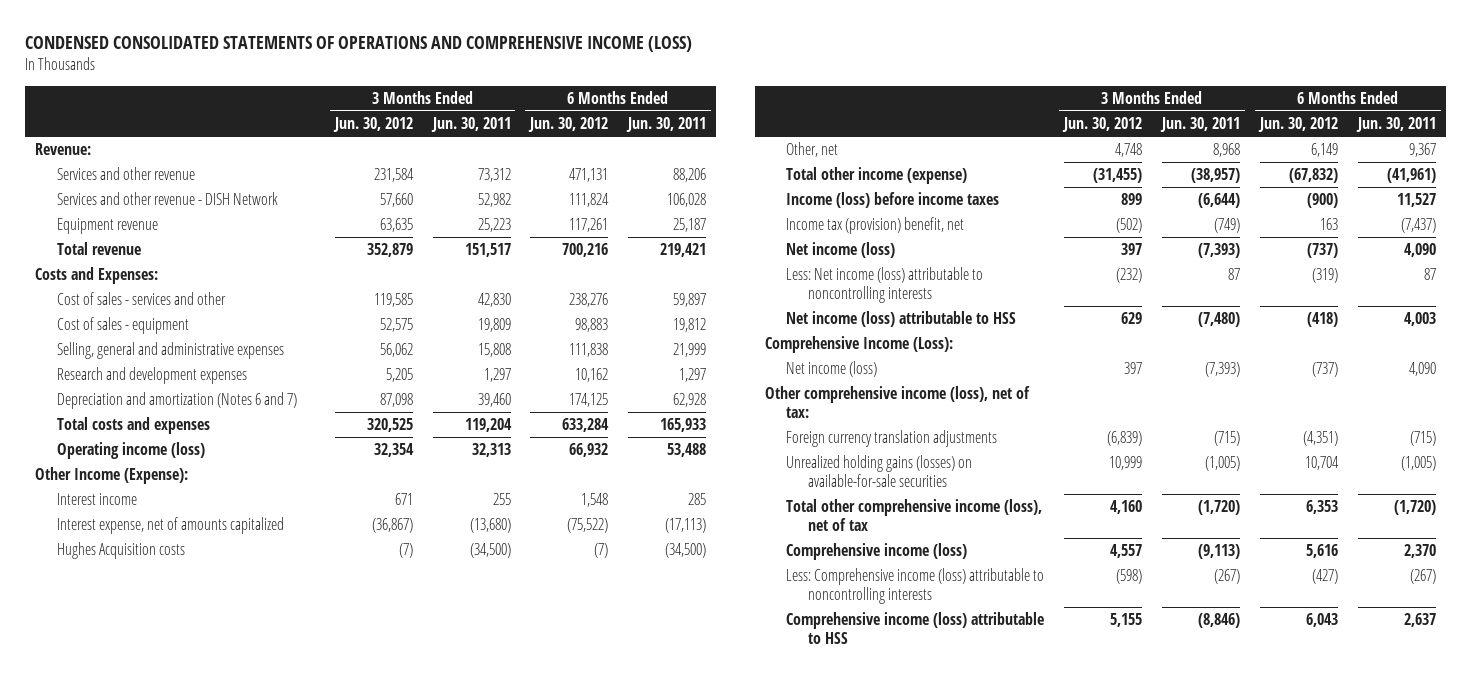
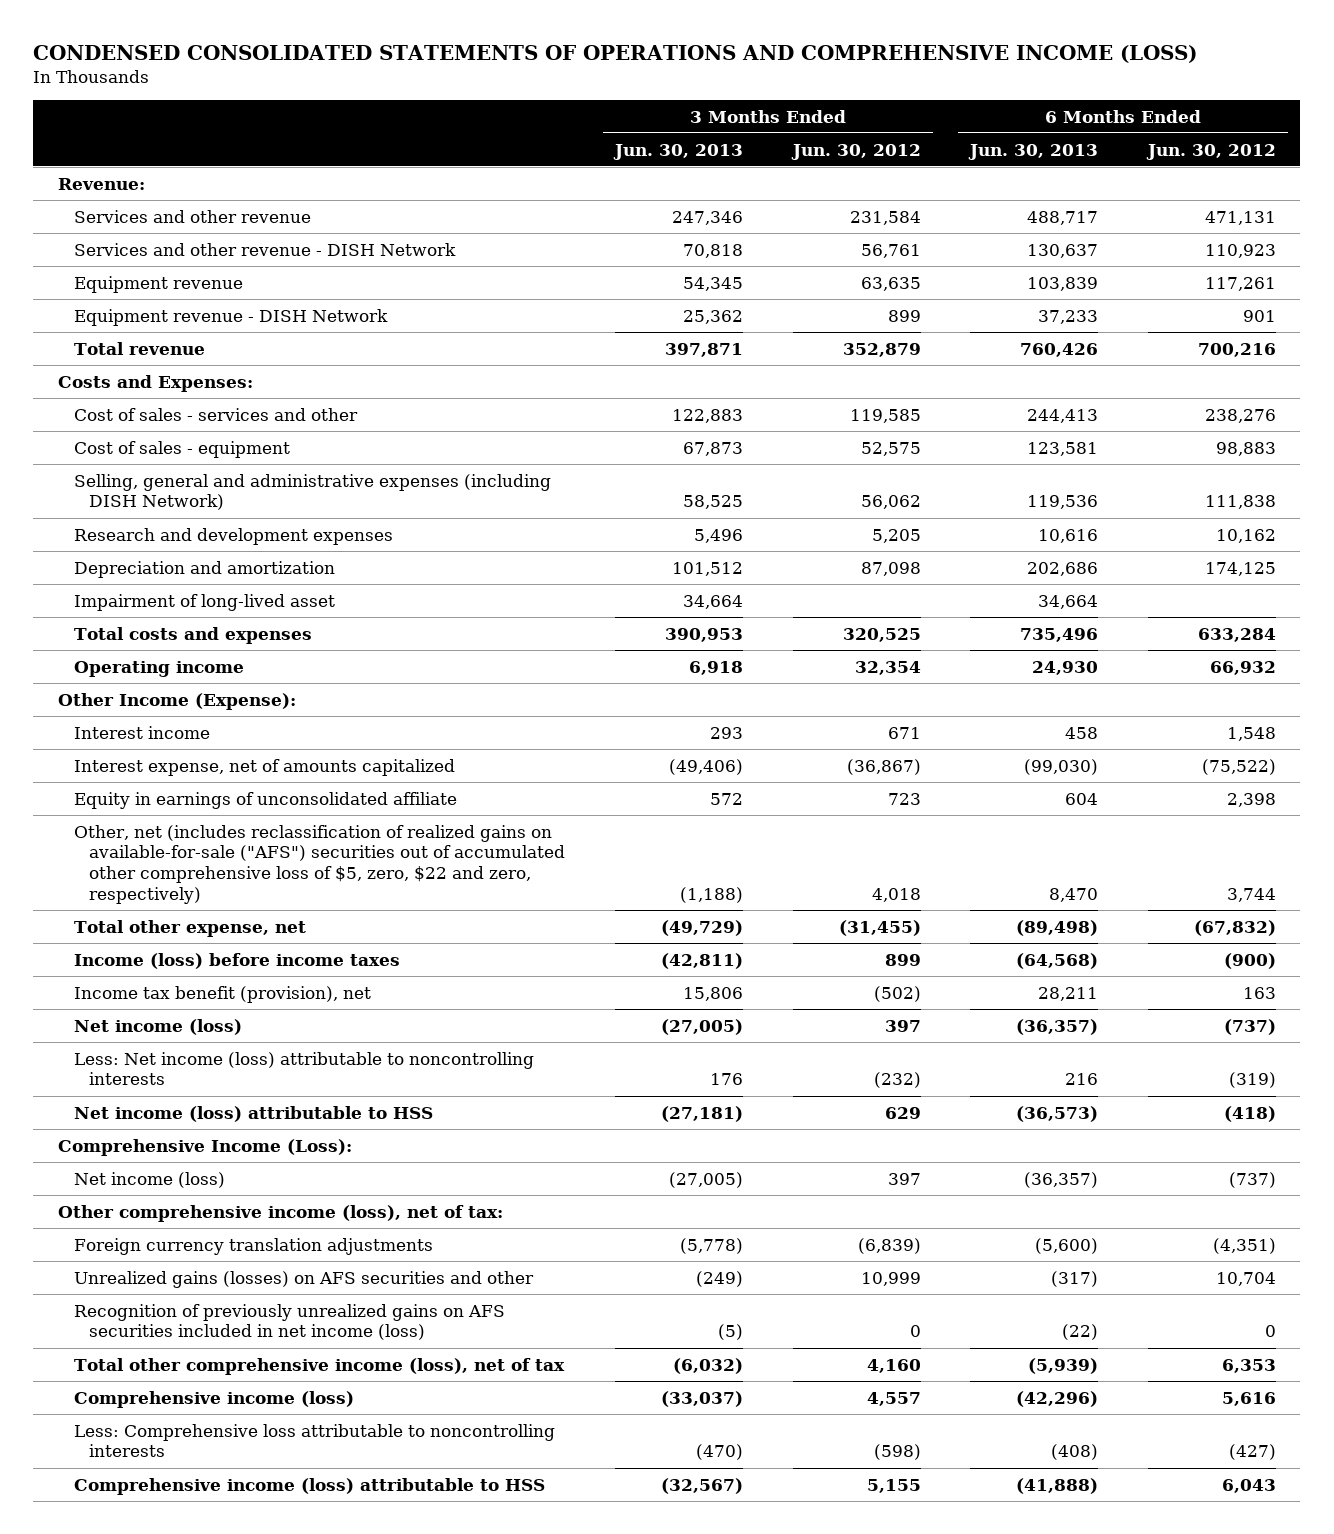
[430,117,511,133] Jun. 30, 2011 -> none
[626,117,707,133] Jun. 30, 2011 -> none
none -> [613,143,744,160] Jun. 30, 2013
none -> [968,143,1099,160] Jun. 30, 2013
[379,193,413,208] 57,660 -> [860,243,921,258] 56,761
[569,193,610,208] 111,824 -> [1204,243,1276,258] 110,923
none -> [73,308,388,326] Equipment revenue - DISH Network
[56,342,284,360] Selling, general and administrative expenses -> [73,473,551,511] Selling, general and administrative expenses (including DISH Network)
[56,392,297,410] Depreciation and amortization (Notes 6 and 7) -> [73,560,335,578] Depreciation and amortization
none -> [73,593,335,611] Impairment of long-lived asset
[56,442,205,460] Operating income (loss) -> [73,660,244,677] Operating income
[56,542,185,560] Hughes Acquisition costs -> none
[786,142,839,158] Other, net -> none
none -> [73,791,457,809] Equity in earnings of unconsolidated affiliate
none -> [73,824,566,904] Other, net (includes reclassification of realized gains on available-for-sale ("AFS") securities out of accumulated other comprehensive loss of $5, zero, $22 and zero, respectively)
[786,167,968,185] Total other income (expense) -> [73,919,306,937] Total other expense, net
[786,217,965,235] Income tax (provision) benefit, net -> [73,985,371,1003] Income tax benefit (provision), net
[786,455,973,487] Unrealized holding gains (losses) on available-for-sale securities -> [73,1270,534,1288] Unrealized gains (losses) on AFS securities and other
none -> [73,1303,505,1341] Recognition of previously unrealized gains on AFS securities included in net income (loss)
[786,568,1045,604] Less: Comprehensive income (loss) attributable to noncontrolling interests -> [73,1423,555,1458] Less: Comprehensive loss attributable to noncontrolling interests

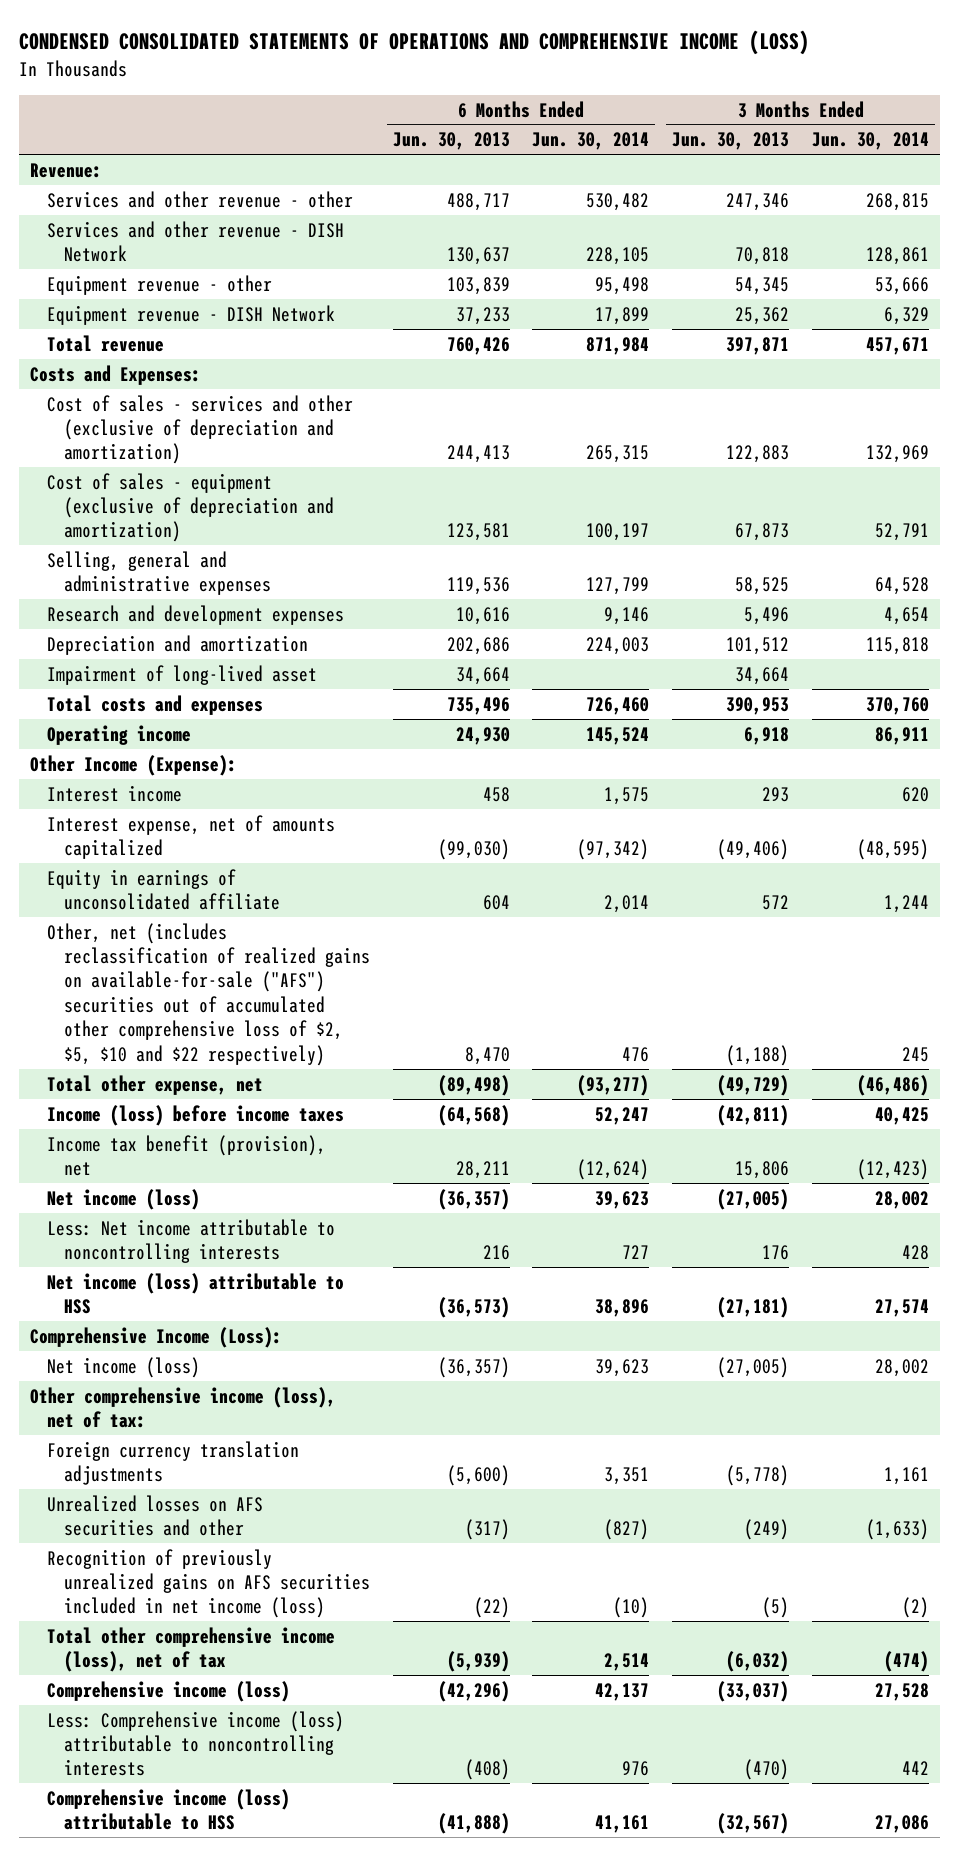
[790,143,921,160] Jun. 30, 2012 -> none
[1145,143,1276,160] Jun. 30, 2012 -> none
none -> [532,132,650,151] Jun. 30, 2014
none -> [811,132,929,151] Jun. 30, 2014
[73,209,311,223] Services and other revenue -> [47,190,354,208] Services and other revenue - other
[73,275,243,293] Equipment revenue -> [47,274,273,295] Equipment revenue - other
[73,407,358,421] Cost of sales - services and other -> [47,394,354,465] Cost of sales - services and other (exclusive of depreciation and amortization)
[73,440,290,458] Cost of sales - equipment -> [47,472,334,543] Cost of sales - equipment (exclusive of depreciation and amortization)
[73,473,551,511] Selling, general and administrative expenses (including DISH Network) -> [47,550,271,596] Selling, general and administrative expenses
[73,824,566,904] Other, net (includes reclassification of realized gains on available-for-sale ("AFS") securities out of accumulated other comprehensive loss of $5, zero, $22 and zero, respectively) -> [47,922,370,1066] Other, net (includes reclassification of realized gains on available-for-sale ("AFS") securities out of accumulated other comprehensive loss of $2, $5, $10 and $22 respectively)
[73,1051,534,1086] Less: Net income (loss) attributable to noncontrolling interests -> [47,1218,336,1264] Less: Net income attributable to noncontrolling interests
[73,1270,534,1288] Unrealized gains (losses) on AFS securities and other -> [47,1494,264,1537] Unrealized losses on AFS securities and other
[73,1423,555,1458] Less: Comprehensive loss attributable to noncontrolling interests -> [47,1710,345,1777] Less: Comprehensive income (loss) attributable to noncontrolling interests

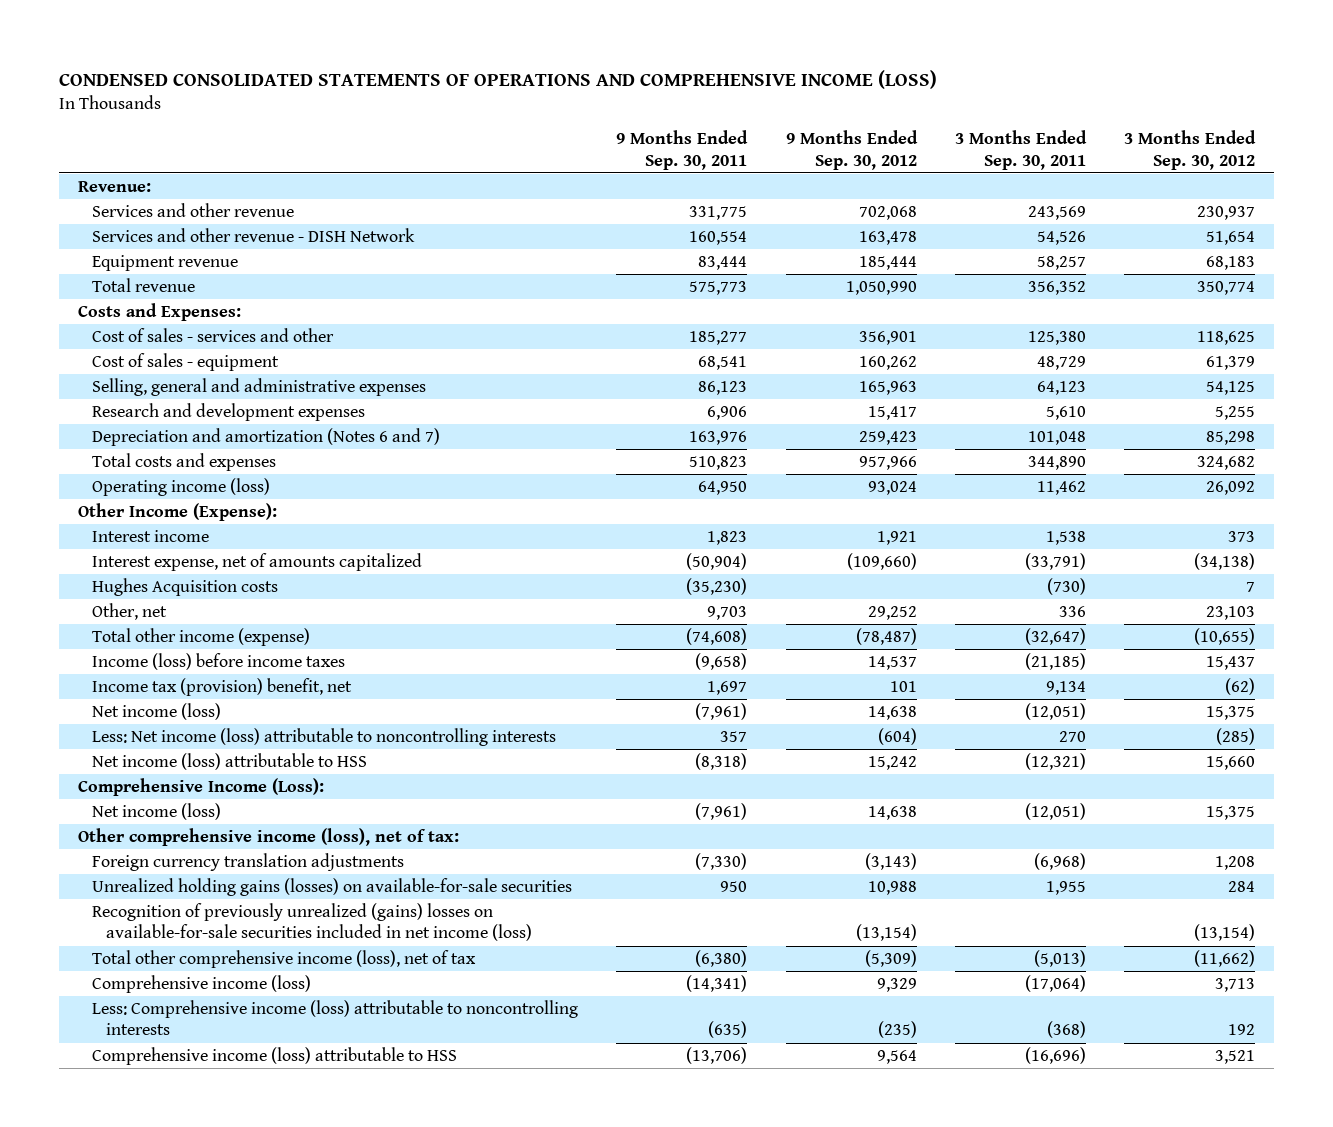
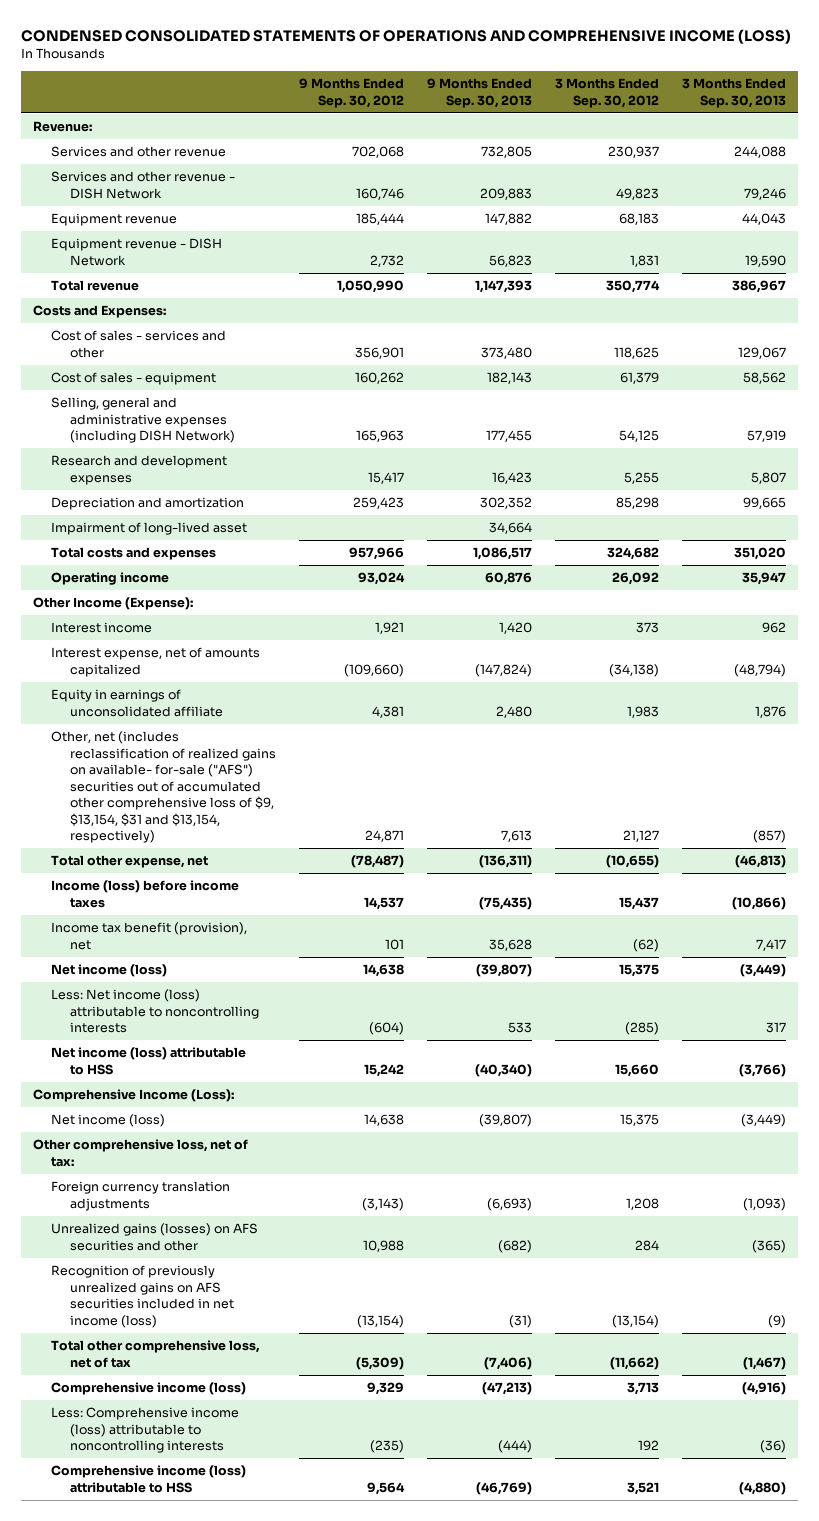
[616,130,749,170] 9 Months Ended Sep. 30, 2011 -> none
[954,130,1087,170] 3 Months Ended Sep. 30, 2011 -> none
none -> [427,78,533,108] 9 Months Ended Sep. 30, 2013
none -> [682,78,787,108] 3 Months Ended Sep. 30, 2013
[858,231,917,246] 163,478 -> [355,187,404,200] 160,746
[1206,231,1256,246] 51,654 -> [616,187,660,200] 49,823
none -> [51,238,223,266] Equipment revenue - DISH Network
[91,378,426,397] Selling, general and administrative expenses -> [51,397,235,444] Selling, general and administrative expenses (including DISH Network)
[91,428,440,447] Depreciation and amortization (Notes 6 and 7) -> [51,497,245,511] Depreciation and amortization
none -> [51,522,248,536] Impairment of long-lived asset
[91,478,270,497] Operating income (loss) -> [51,572,170,586] Operating income
[91,578,278,597] Hughes Acquisition costs -> none
[91,603,167,621] Other, net -> none
none -> [51,689,223,717] Equity in earnings of unconsolidated affiliate
none -> [51,731,276,843] Other, net (includes reclassification of realized gains on available- for-sale ("AFS") securities out of accumulated other comprehensive loss of $9, $13,154, $31 and $13,154, respectively)
[91,628,310,647] Total other income (expense) -> [51,855,209,869] Total other expense, net
[91,678,352,697] Income tax (provision) benefit, net -> [51,922,248,950] Income tax benefit (provision), net
[77,828,459,847] Other comprehensive income (loss), net of tax: -> [32,1139,248,1167] Other comprehensive loss, net of tax:
[91,878,572,897] Unrealized holding gains (losses) on available-for-sale securities -> [51,1223,259,1251] Unrealized gains (losses) on AFS securities and other
[91,903,532,942] Recognition of previously unrealized (gains) losses on available-for-sale securities included in net income (loss) -> [51,1265,234,1328] Recognition of previously unrealized gains on AFS securities included in net income (loss)
[91,950,476,969] Total other comprehensive income (loss), net of tax -> [51,1340,261,1368] Total other comprehensive loss, net of tax

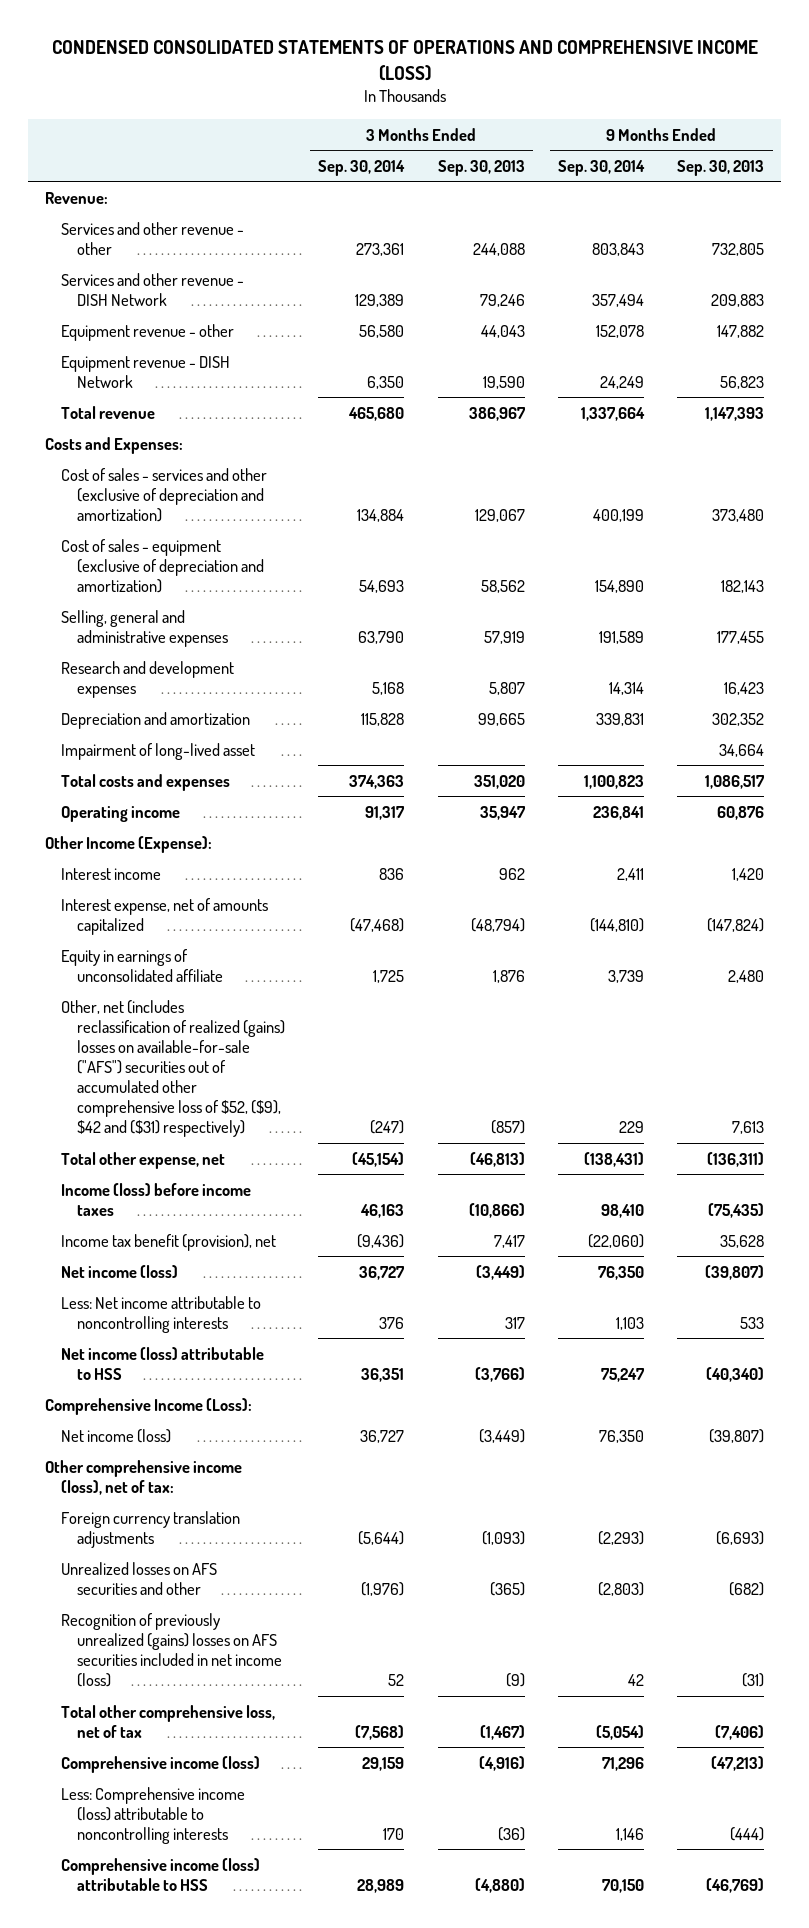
[298,78,404,108] 9 Months Ended Sep. 30, 2012 -> none
[555,78,660,108] 3 Months Ended Sep. 30, 2012 -> none
none -> [318,159,406,176] Sep. 30, 2014
none -> [557,159,645,176] Sep. 30, 2014
[51,146,227,158] Services and other revenue -> [60,221,244,255] Services and other revenue - other
[51,213,178,227] Equipment revenue -> [60,323,234,341] Equipment revenue - other
[51,330,227,358] Cost of sales - services and other -> [60,467,267,522] Cost of sales - services and other (exclusive of depreciation and amortization)
[51,372,217,386] Cost of sales - equipment -> [60,538,264,593] Cost of sales - equipment (exclusive of depreciation and amortization)
[51,397,235,444] Selling, general and administrative expenses (including DISH Network) -> [60,609,228,647] Selling, general and administrative expenses
[51,731,276,843] Other, net (includes reclassification of realized gains on available- for-sale ("AFS") securities out of accumulated other comprehensive loss of $9, $13,154, $31 and $13,154, respectively) -> [60,999,285,1138] Other, net (includes reclassification of realized (gains) losses on available-for-sale ("AFS") securities out of accumulated other comprehensive loss of $52, ($9), $42 and ($31) respectively)
[51,989,259,1034] Less: Net income (loss) attributable to noncontrolling interests -> [60,1295,261,1333] Less: Net income attributable to noncontrolling interests
[32,1139,248,1167] Other comprehensive loss, net of tax: -> [45,1459,243,1495] Other comprehensive income (loss), net of tax:
[51,1223,259,1251] Unrealized gains (losses) on AFS securities and other -> [60,1561,217,1595] Unrealized losses on AFS securities and other
[51,1265,234,1328] Recognition of previously unrealized gains on AFS securities included in net income (loss) -> [60,1612,282,1687] Recognition of previously unrealized (gains) losses on AFS securities included in net income (loss)

